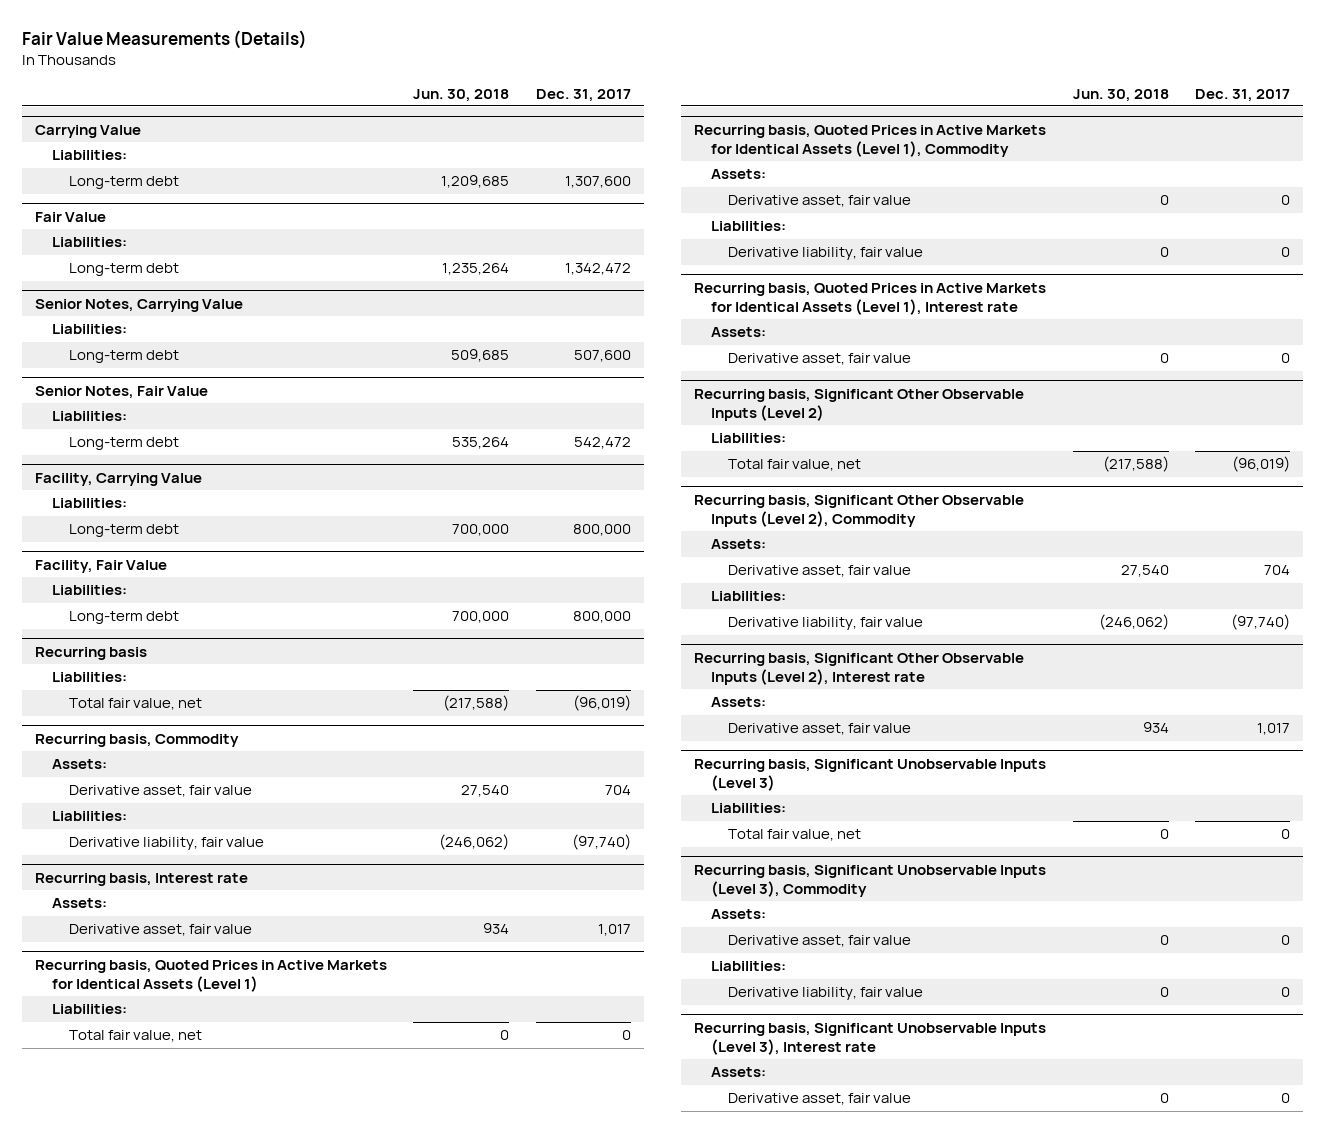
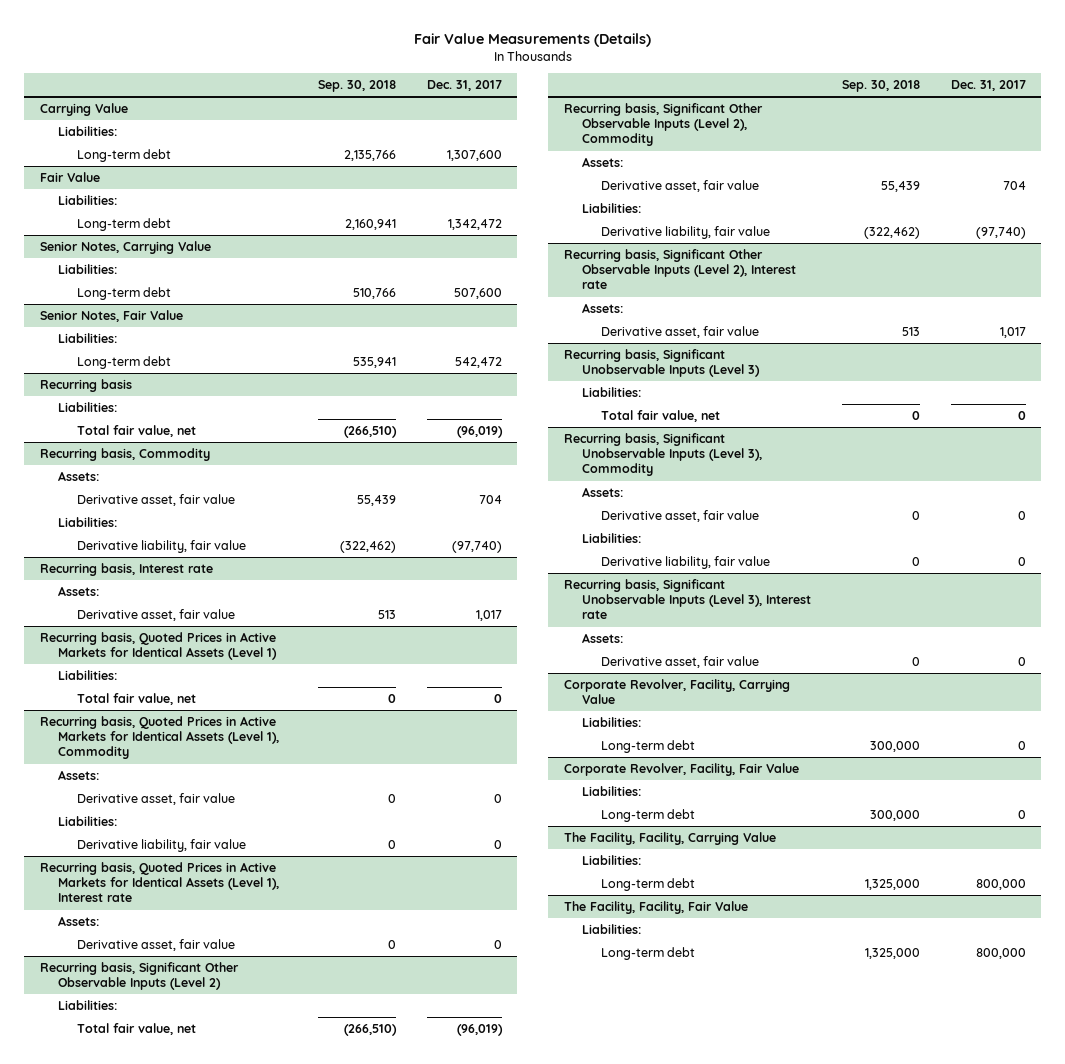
[413,88,510,102] Jun. 30, 2018 -> none
none -> [318,80,397,93] Sep. 30, 2018
[35,472,203,486] Facility, Carrying Value -> none
[51,498,127,509] Liabilities: -> none
[68,524,179,538] Long-term debt -> none
[35,559,168,573] Facility, Fair Value -> none
[51,585,127,596] Liabilities: -> none
[68,611,179,625] Long-term debt -> none
none -> [563,679,790,705] Corporate Revolver, Facility, Carrying Value
none -> [582,717,642,728] Liabilities:
none -> [601,740,696,754] Long-term debt
none -> [563,763,799,777] Corporate Revolver, Facility, Fair Value
none -> [582,786,642,797] Liabilities:
none -> [601,809,696,823] Long-term debt
none -> [563,832,776,846] The Facility, Facility, Carrying Value
none -> [582,855,642,866] Liabilities:
none -> [601,878,696,892] Long-term debt
none -> [563,901,748,915] The Facility, Facility, Fair Value
none -> [582,924,642,935] Liabilities:
none -> [601,947,696,961] Long-term debt

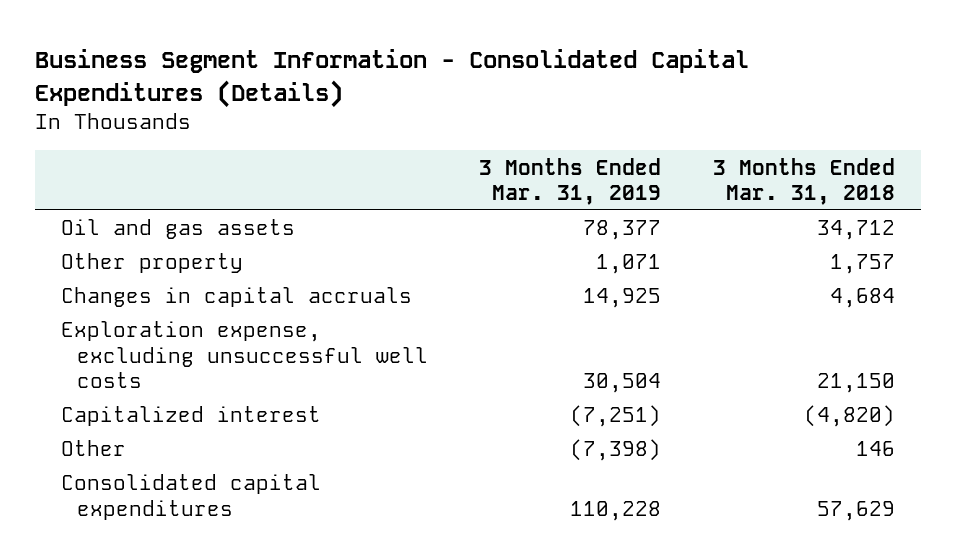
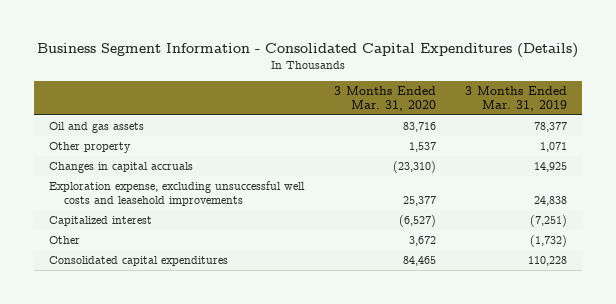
[712,157,895,206] 3 Months Ended Mar. 31, 2018 -> none
none -> [333,86,436,112] 3 Months Ended Mar. 31, 2020
[61,321,428,389] Exploration expense, excluding unsuccessful well costs -> [48,181,305,207] Exploration expense, excluding unsuccessful well costs and leasehold improvements
[583,373,662,394] 30,504 -> [534,196,568,207] 24,838
[570,439,662,462] (7,398) -> [530,235,568,248] (1,732)

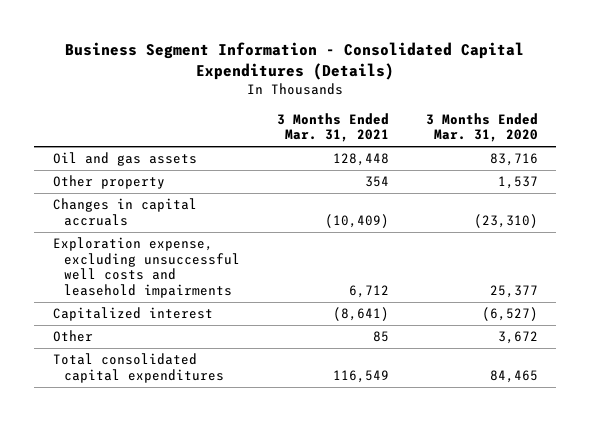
[465,86,568,112] 3 Months Ended Mar. 31, 2019 -> none
none -> [277,112,390,143] 3 Months Ended Mar. 31, 2021
[48,181,305,207] Exploration expense, excluding unsuccessful well costs and leasehold improvements -> [52,237,241,298] Exploration expense, excluding unsuccessful well costs and leasehold impairments
[48,256,228,267] Consolidated capital expenditures -> [52,353,225,383] Total consolidated capital expenditures

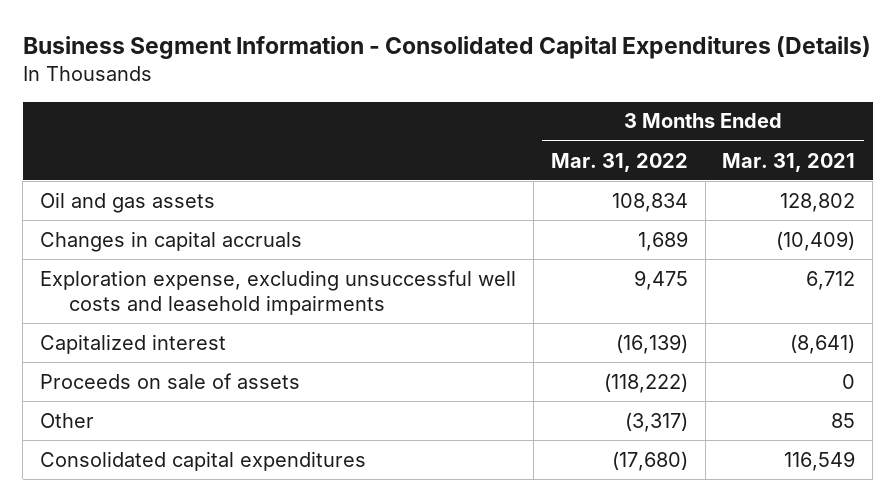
[425,112,538,143] 3 Months Ended Mar. 31, 2020 -> none
none -> [550,152,688,172] Mar. 31, 2022
[52,175,165,190] Other property -> none
[333,153,390,167] 128,448 -> [780,192,856,212] 128,802
none -> [40,372,301,389] Proceeds on sale of assets
[52,353,225,383] Total consolidated capital expenditures -> [40,450,367,471] Consolidated capital expenditures

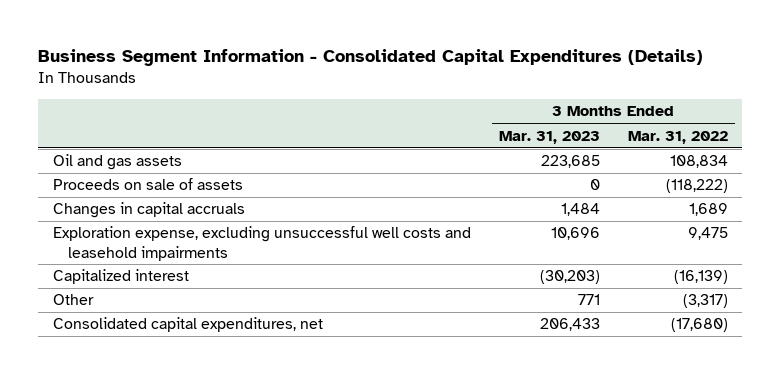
[722,152,856,172] Mar. 31, 2021 -> none
none -> [498,130,600,144] Mar. 31, 2023
[40,372,301,389] Proceeds on sale of assets -> [52,178,243,191] Proceeds on sale of assets
[40,450,367,471] Consolidated capital expenditures -> [52,317,323,333] Consolidated capital expenditures, net

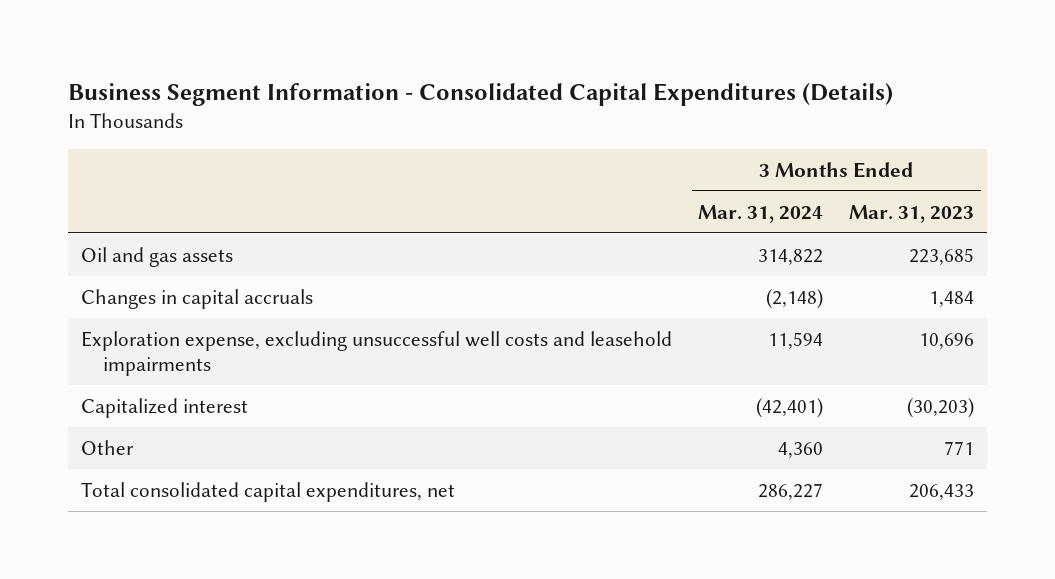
[627,130,728,144] Mar. 31, 2022 -> none
none -> [698,204,824,223] Mar. 31, 2024
[52,178,243,191] Proceeds on sale of assets -> none
[52,317,323,333] Consolidated capital expenditures, net -> [80,481,455,502] Total consolidated capital expenditures, net

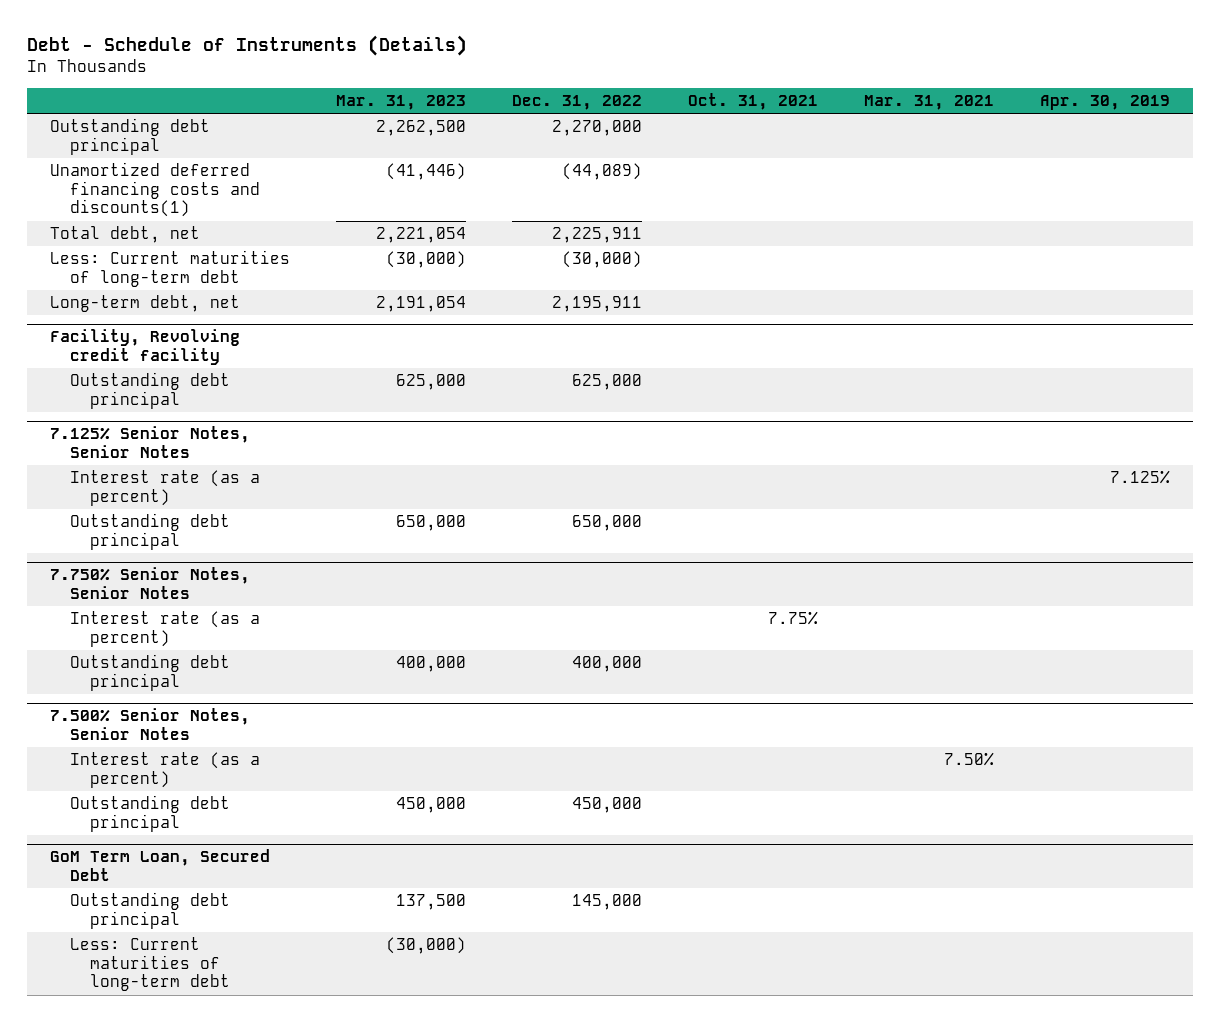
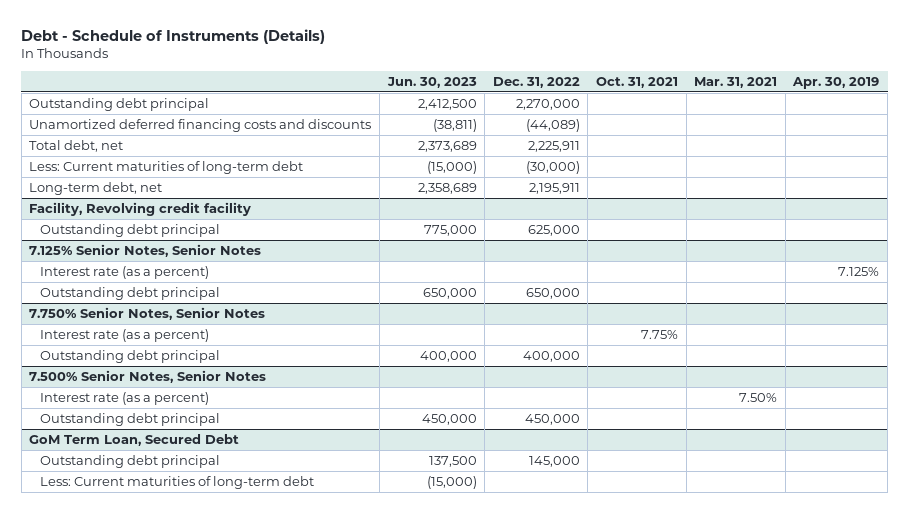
[336,94,467,110] Mar. 31, 2023 -> none
none -> [386,76,477,88] Jun. 30, 2023
[50,162,261,218] Unamortized deferred financing costs and discounts(1) -> [29,118,372,132] Unamortized deferred financing costs and discounts

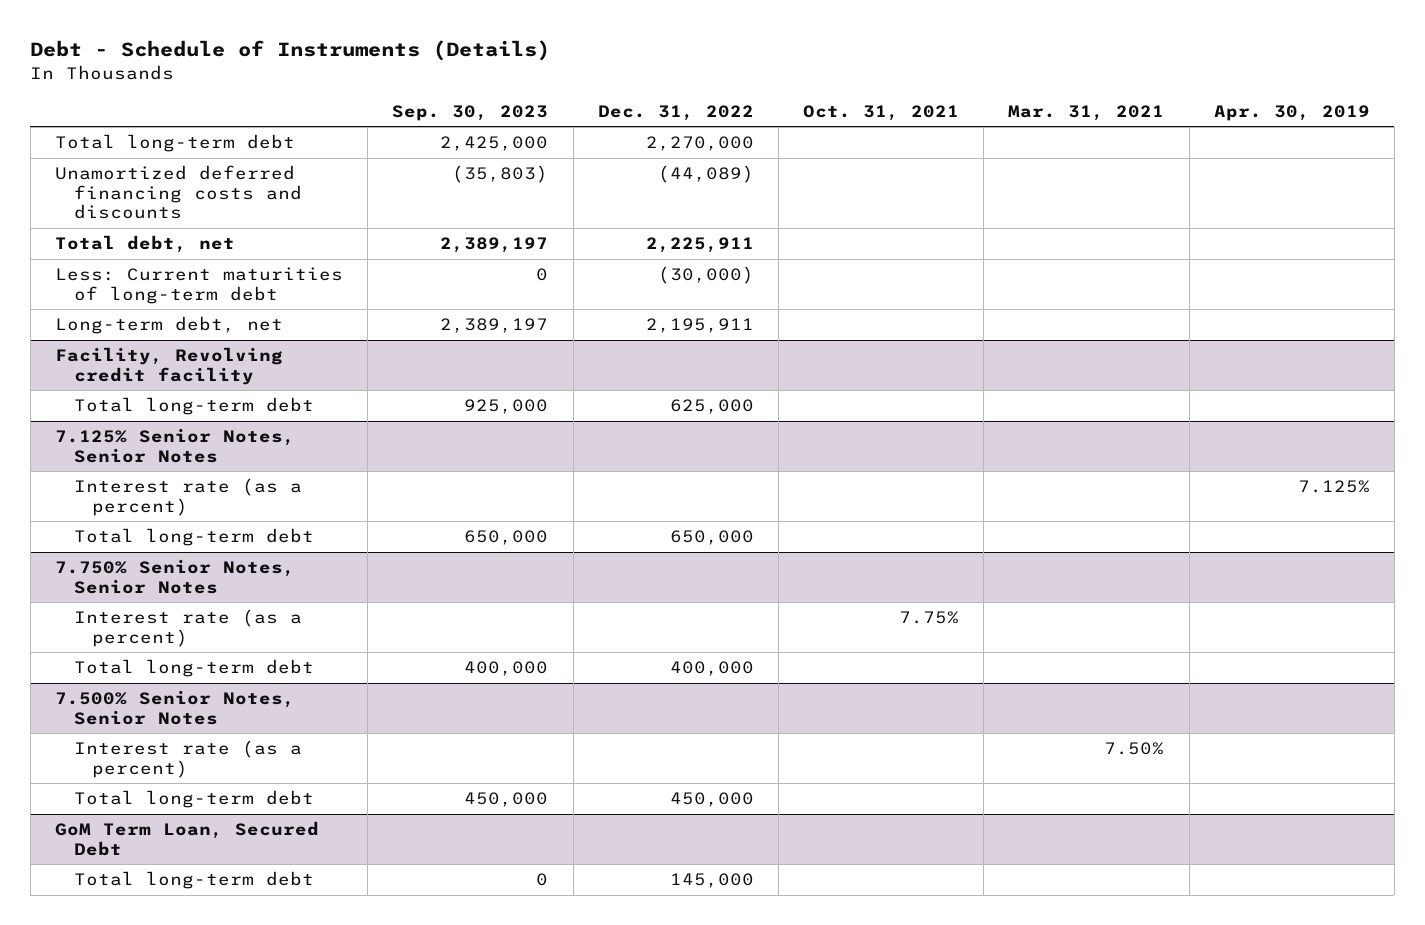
[386,76,477,88] Jun. 30, 2023 -> none
none -> [392,104,549,121] Sep. 30, 2023
[29,97,210,111] Outstanding debt principal -> [55,134,296,153] Total long-term debt
[40,223,221,237] Outstanding debt principal -> [73,397,314,416] Total long-term debt
[40,286,221,300] Outstanding debt principal -> [73,528,314,547] Total long-term debt
[40,349,221,363] Outstanding debt principal -> [73,659,314,678] Total long-term debt
[40,412,221,426] Outstanding debt principal -> [73,790,314,809] Total long-term debt
[40,475,315,489] Less: Current maturities of long-term debt -> none
[40,454,221,468] Outstanding debt principal -> [73,871,314,890] Total long-term debt

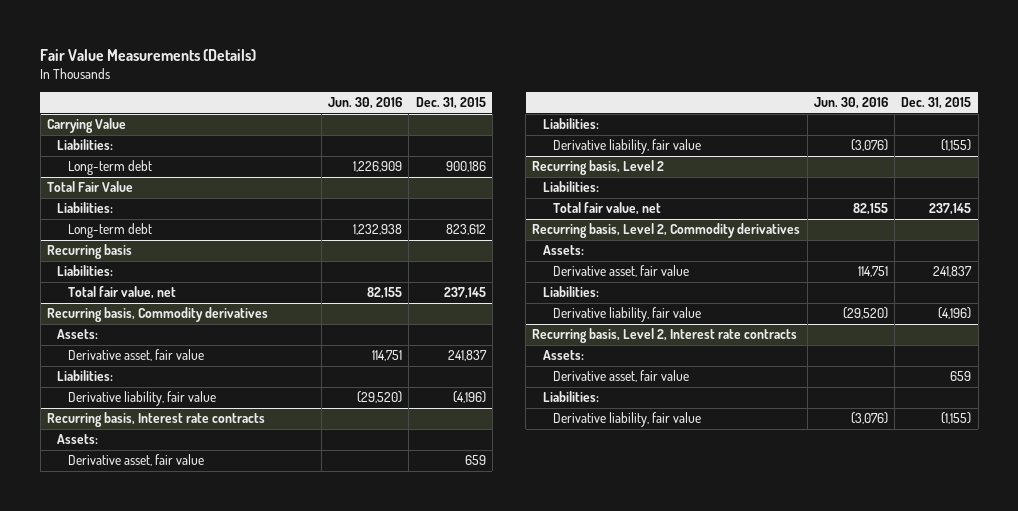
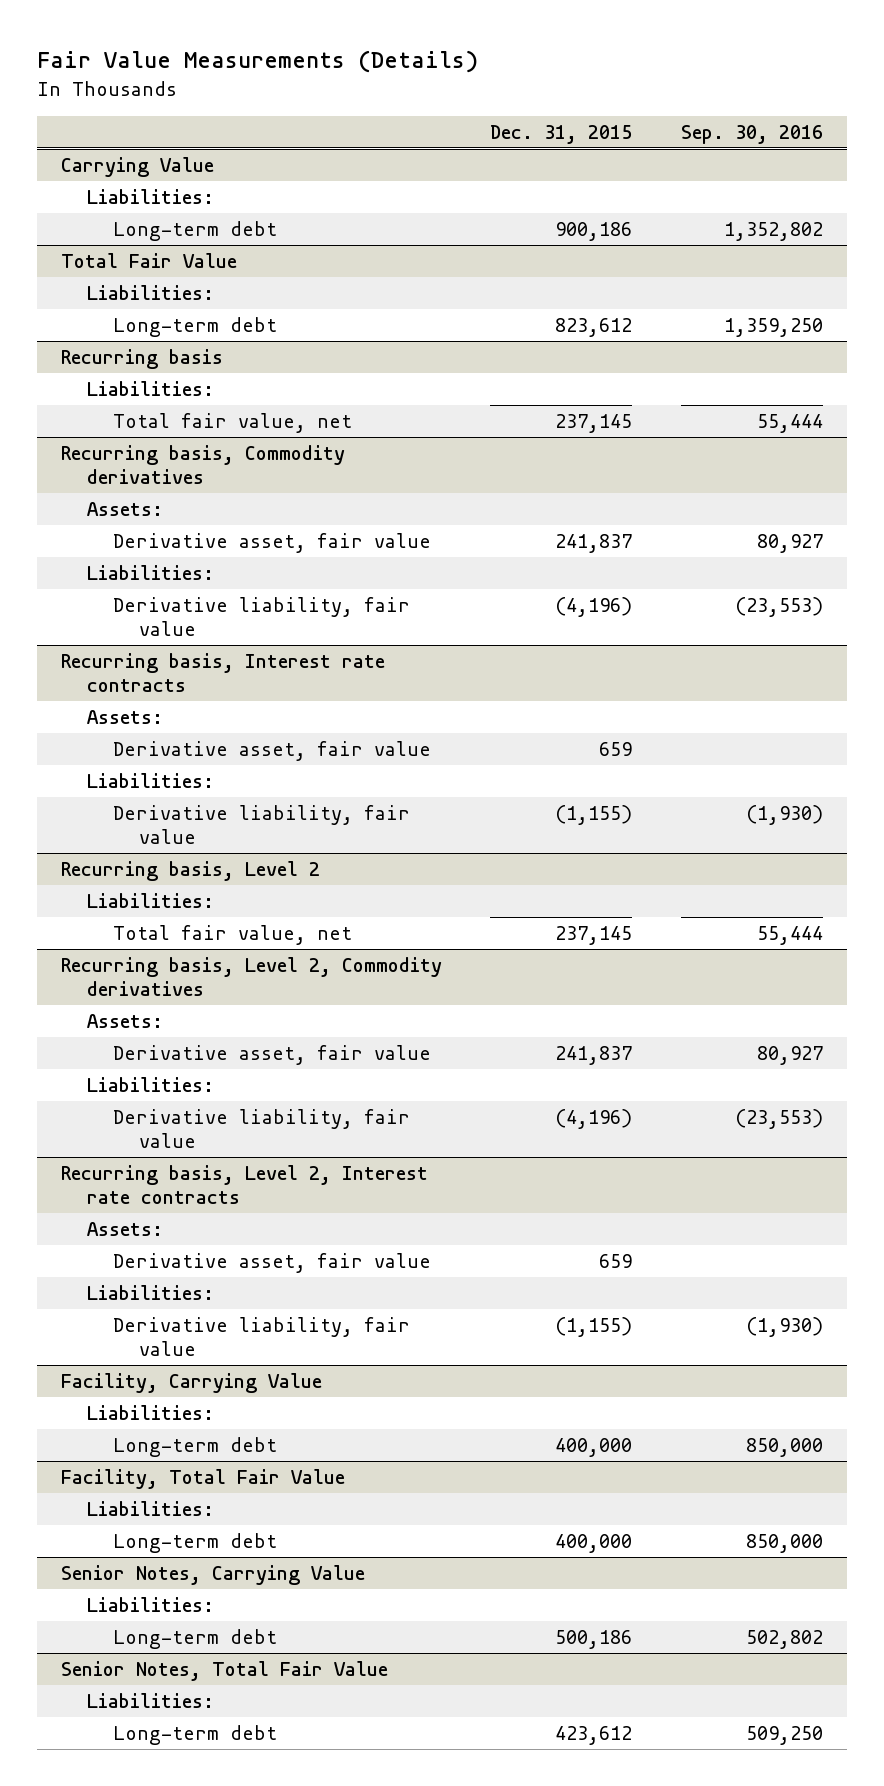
[328,97,403,110] Jun. 30, 2016 -> none
none -> [680,124,823,144] Sep. 30, 2016
none -> [61,1373,323,1394] Facility, Carrying Value
none -> [87,1405,215,1421] Liabilities:
none -> [112,1437,277,1458] Long-term debt
none -> [61,1469,346,1490] Facility, Total Fair Value
none -> [87,1501,215,1517] Liabilities:
none -> [112,1533,277,1554] Long-term debt
none -> [61,1565,366,1586] Senior Notes, Carrying Value
none -> [87,1597,215,1613] Liabilities:
none -> [112,1629,277,1650] Long-term debt
none -> [61,1661,389,1682] Senior Notes, Total Fair Value
none -> [87,1693,215,1709] Liabilities:
none -> [112,1725,277,1746] Long-term debt

